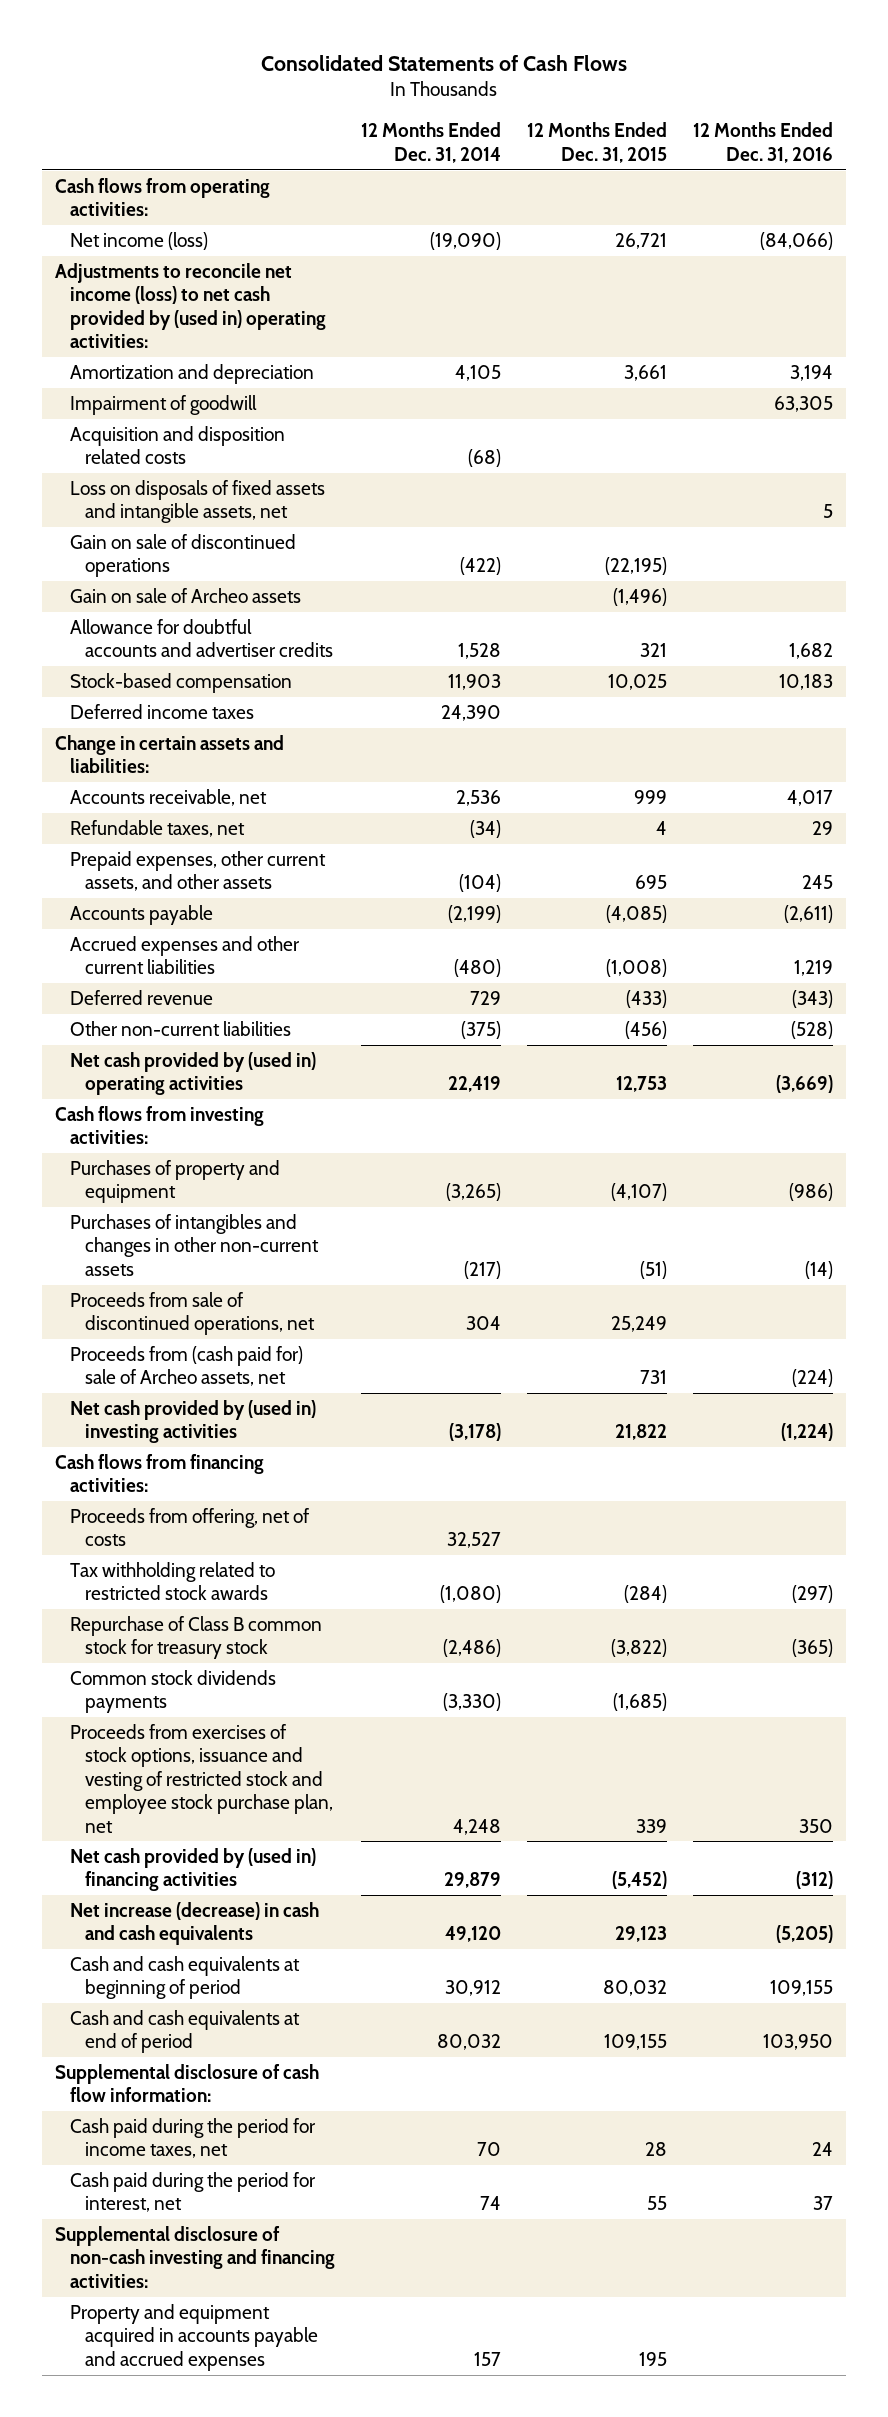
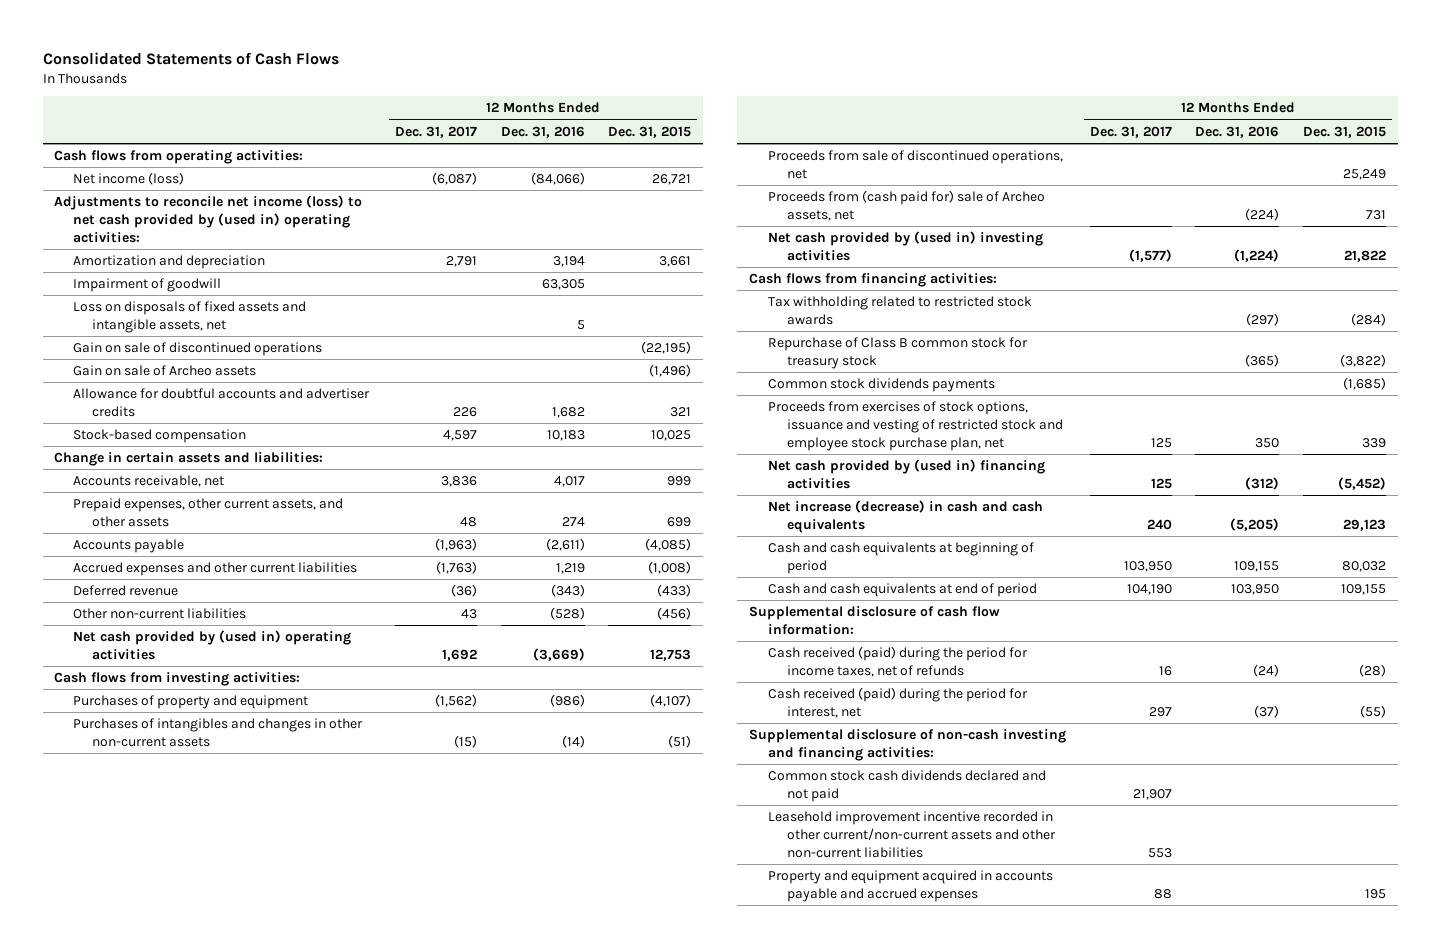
[360,122,501,163] 12 Months Ended Dec. 31, 2014 -> none
none -> [394,125,477,138] Dec. 31, 2017
[69,426,285,465] Acquisition and disposition related costs -> none
[69,704,254,720] Deferred income taxes -> none
[69,820,245,838] Refundable taxes, net -> none
[634,875,667,890] 695 -> [667,516,692,527] 699
[801,875,833,890] 245 -> [561,516,585,526] 274
[69,1508,310,1547] Proceeds from offering, net of costs -> none
[69,2118,316,2159] Cash paid during the period for income taxes, net -> [768,646,1029,677] Cash received (paid) during the period for income taxes, net of refunds
[644,2142,667,2157] 28 -> [1358,663,1386,677] (28)
[811,2142,833,2157] 24 -> [1253,663,1280,677] (24)
[69,2172,316,2213] Cash paid during the period for interest, net -> [768,687,1029,718] Cash received (paid) during the period for interest, net
[646,2196,667,2211] 55 -> [1359,704,1386,718] (55)
[812,2196,833,2211] 37 -> [1254,704,1280,718] (37)
none -> [768,770,1047,802] Common stock cash dividends declared and not paid
none -> [768,811,1057,858] Leasehold improvement incentive recorded in other current/non-current assets and other non-current liabilities

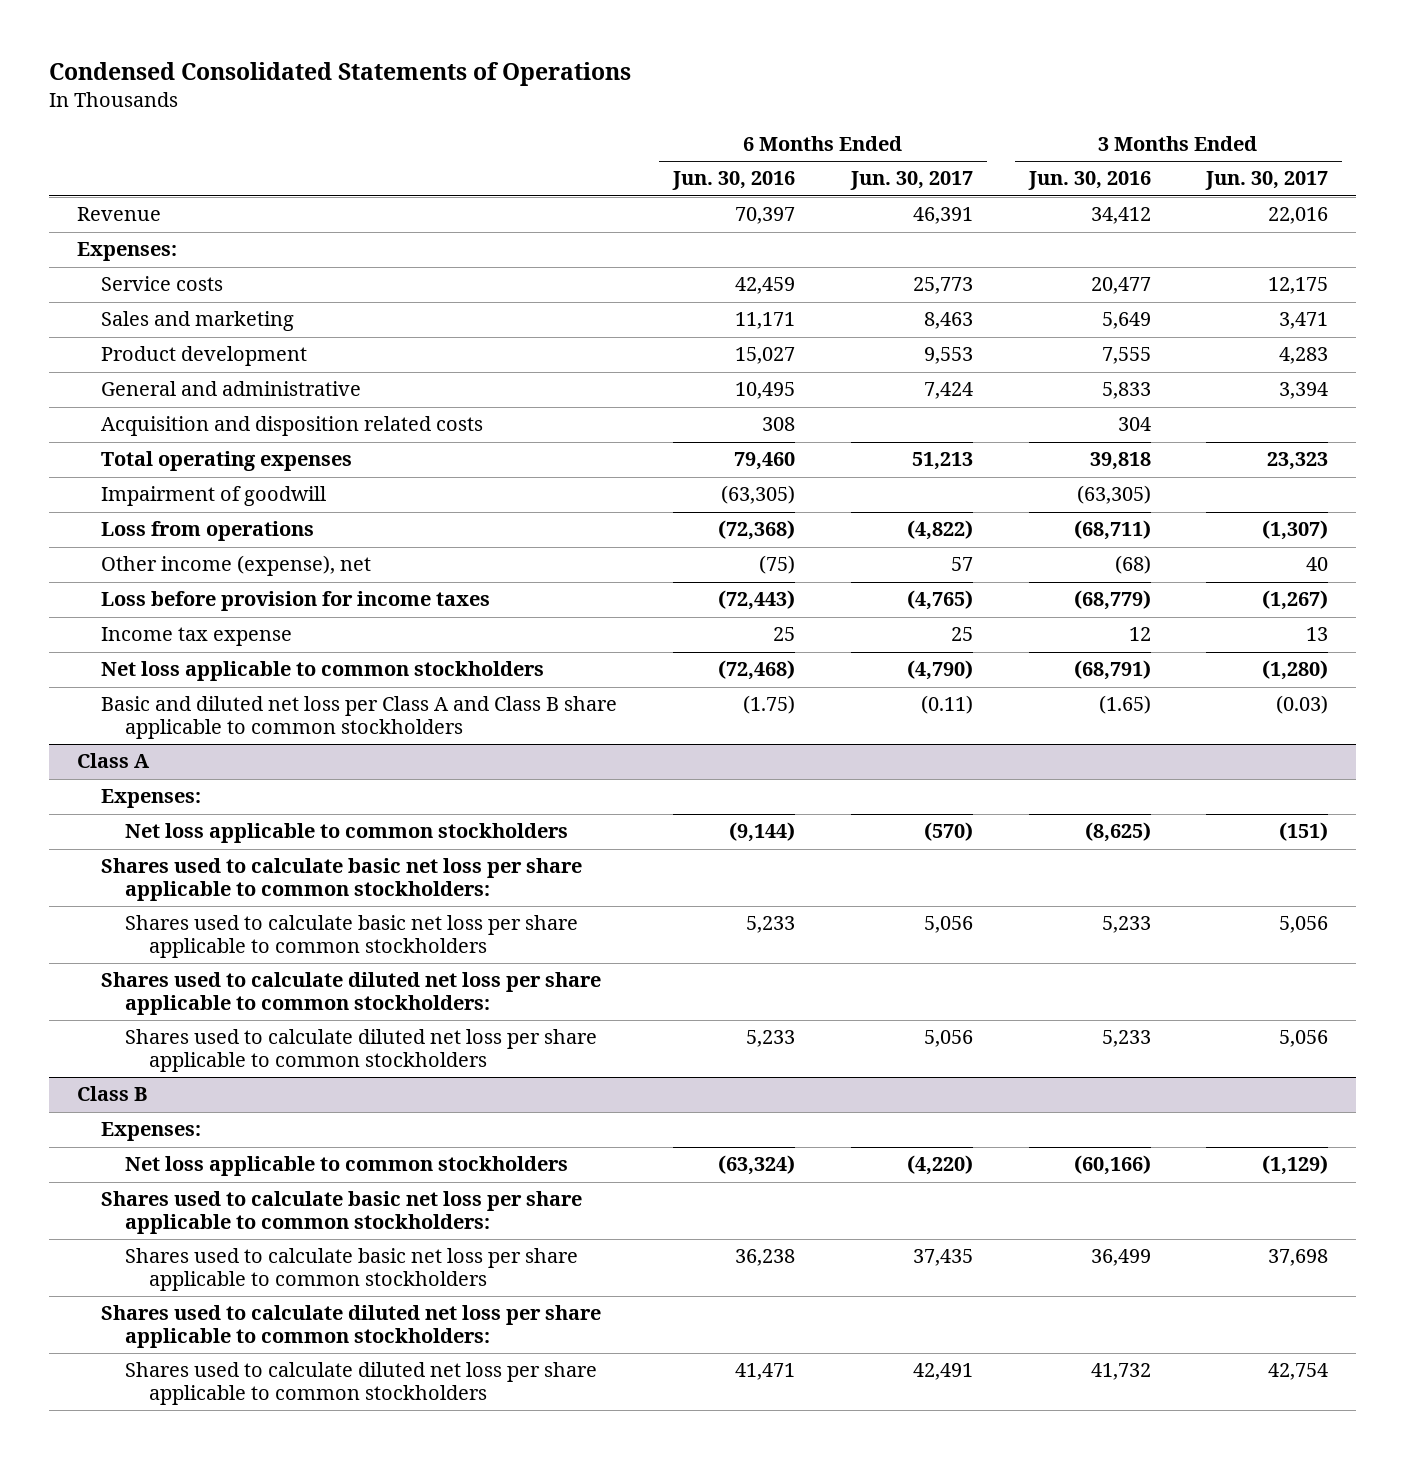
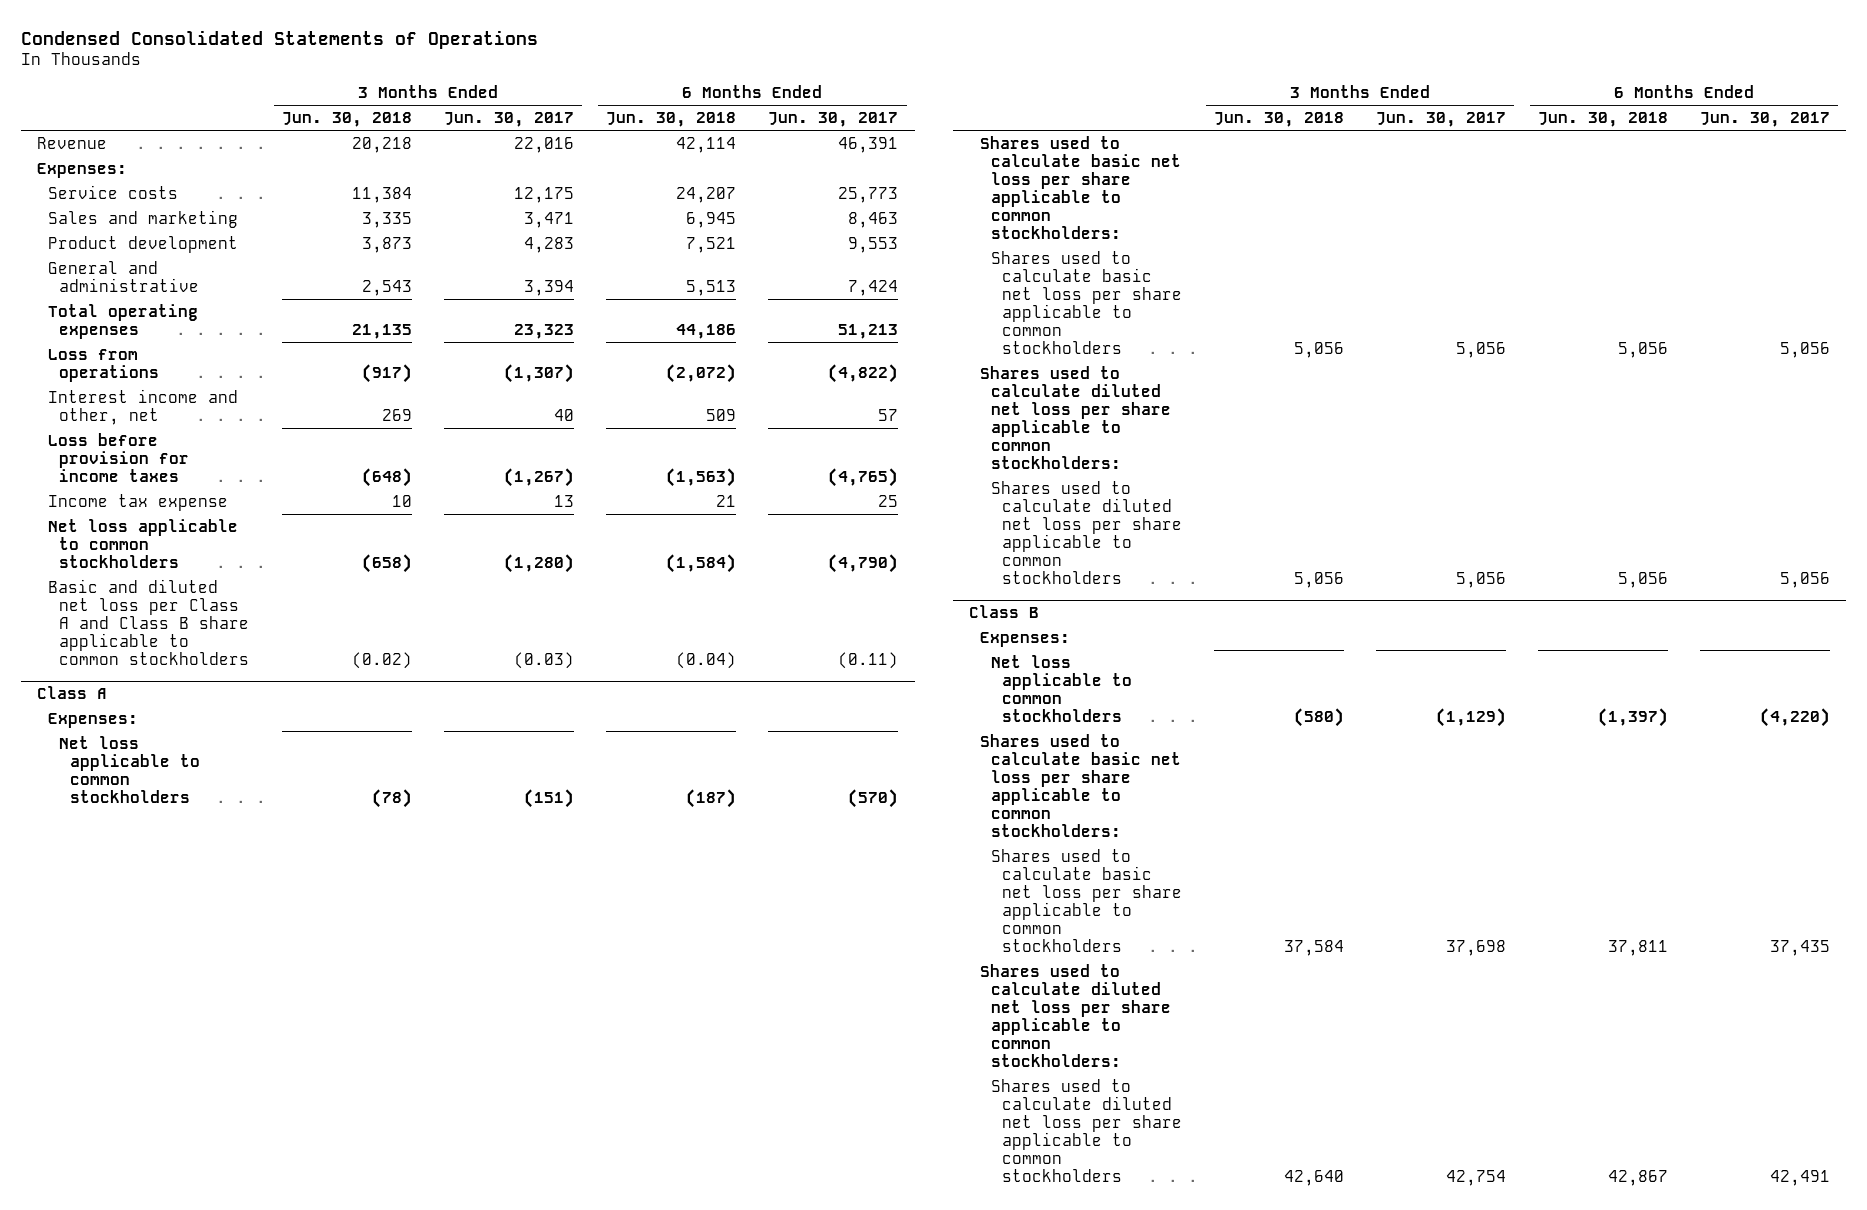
[671,171,795,191] Jun. 30, 2016 -> none
[1027,171,1151,191] Jun. 30, 2016 -> none
none -> [282,112,413,128] Jun. 30, 2018
none -> [606,112,737,128] Jun. 30, 2018
[101,416,484,437] Acquisition and disposition related costs -> none
[101,486,327,507] Impairment of goodwill -> none
[101,555,372,577] Other income (expense), net -> [48,388,239,425] Interest income and other, net

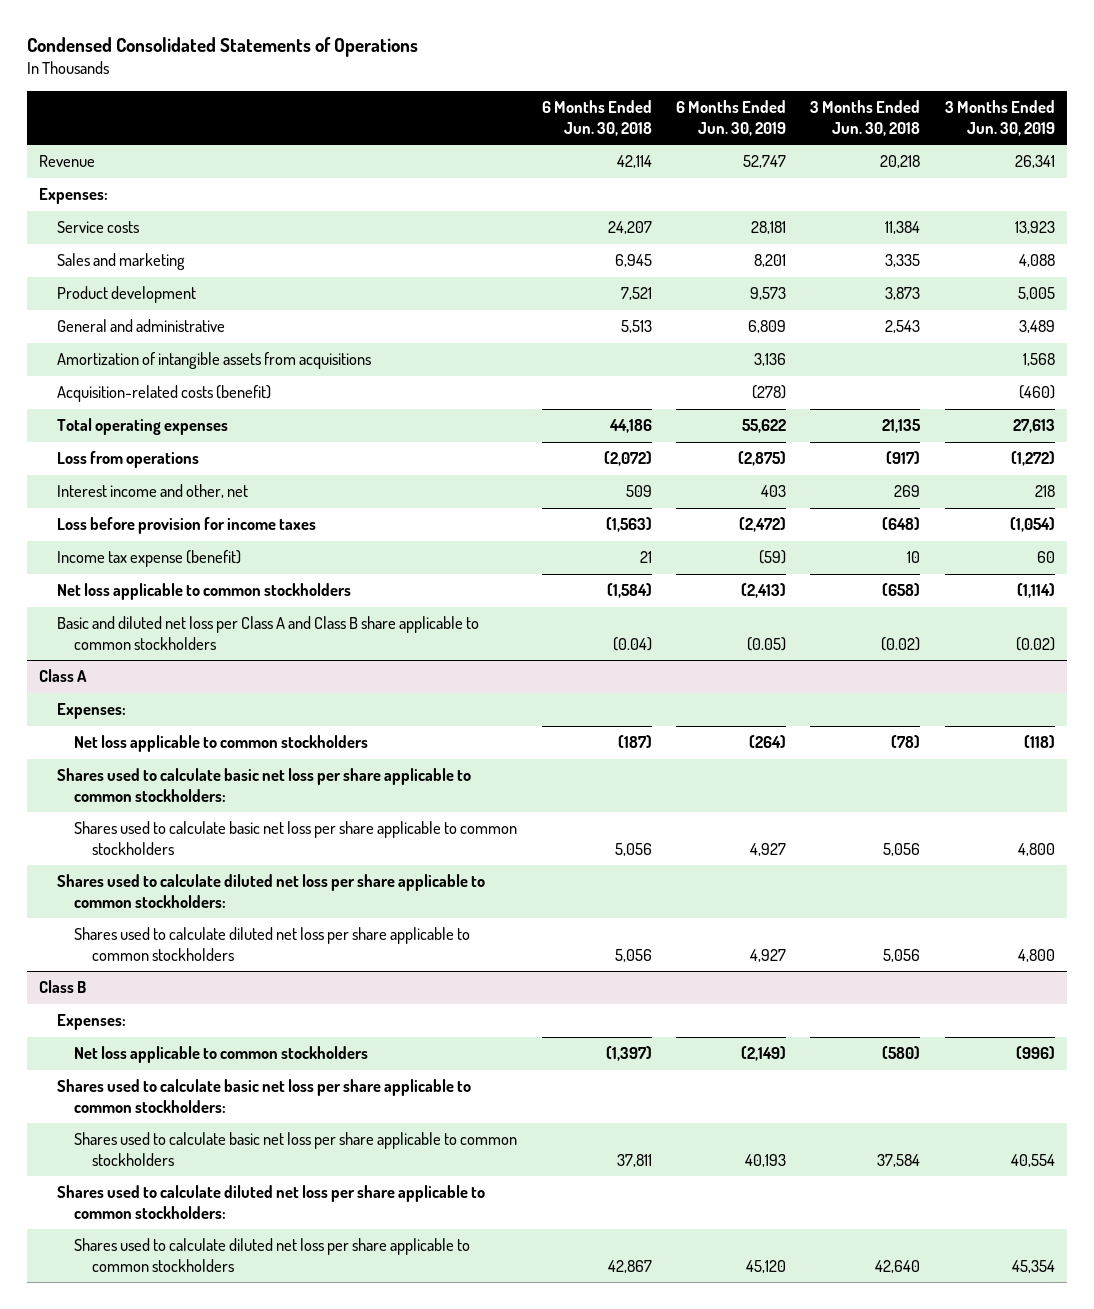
[444,112,575,128] Jun. 30, 2017 -> none
[768,112,899,128] Jun. 30, 2017 -> none
none -> [675,100,786,136] 6 Months Ended Jun. 30, 2019
none -> [944,100,1055,136] 3 Months Ended Jun. 30, 2019
none -> [56,352,371,370] Amortization of intangible assets from acquisitions
none -> [56,385,271,403] Acquisition-related costs (benefit)
[48,493,229,511] Income tax expense -> [56,550,241,568] Income tax expense (benefit)

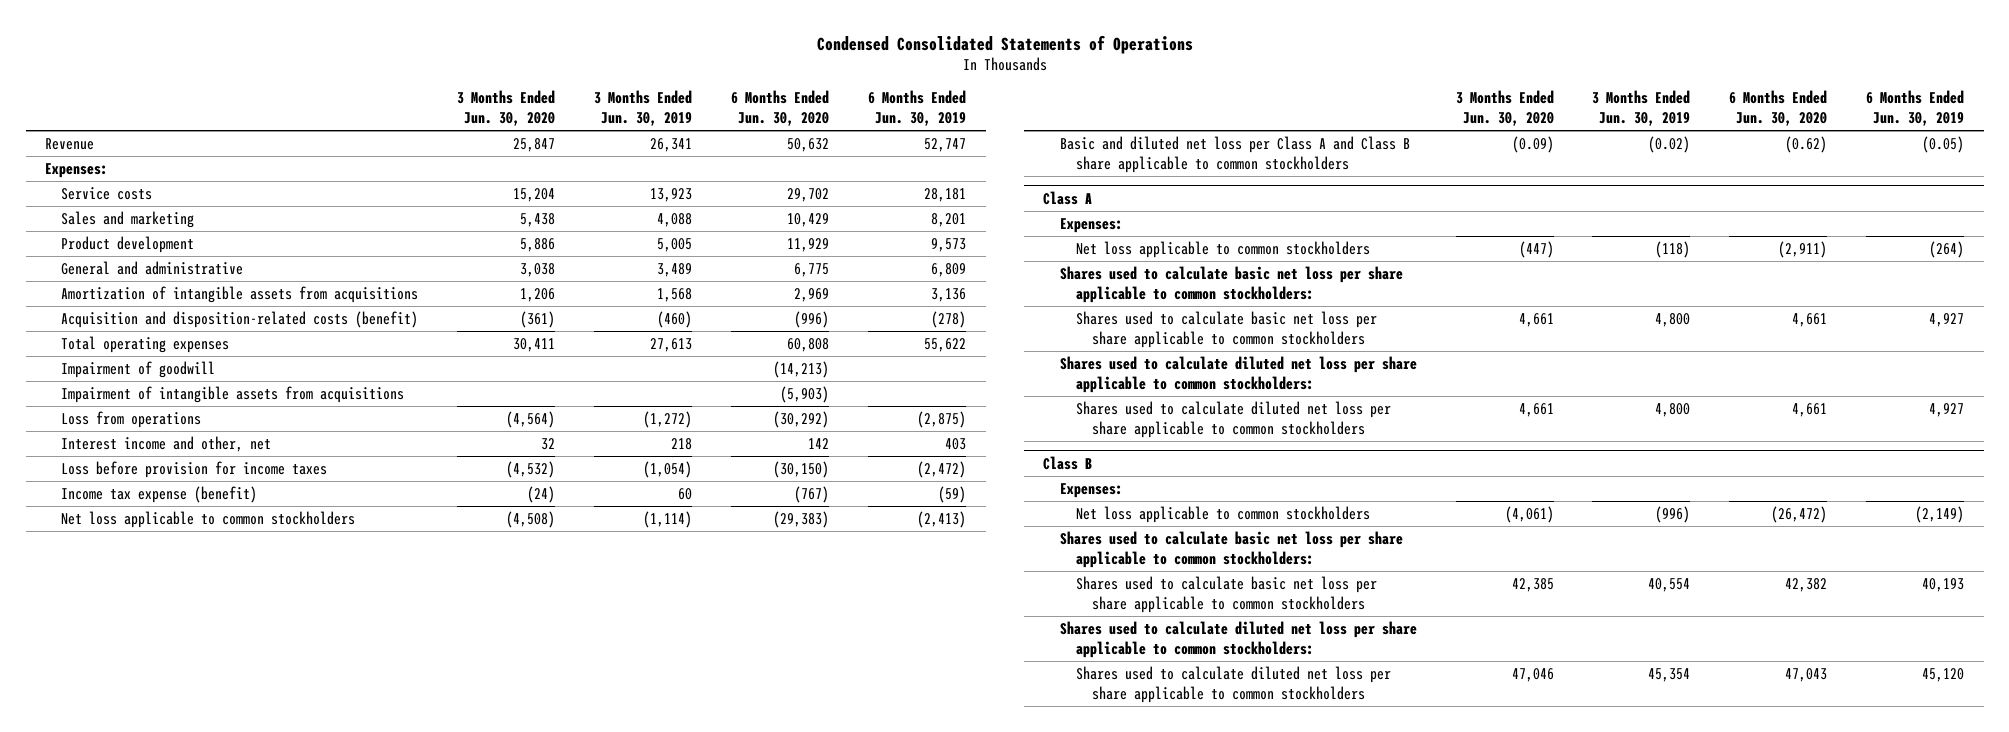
[541,100,652,136] 6 Months Ended Jun. 30, 2018 -> none
[810,100,921,136] 3 Months Ended Jun. 30, 2018 -> none
none -> [457,90,556,127] 3 Months Ended Jun. 30, 2020
none -> [731,90,830,127] 6 Months Ended Jun. 30, 2020
[56,385,271,403] Acquisition-related costs (benefit) -> [61,310,419,328] Acquisition and disposition-related costs (benefit)
none -> [61,360,216,378] Impairment of goodwill
none -> [61,385,405,403] Impairment of intangible assets from acquisitions

